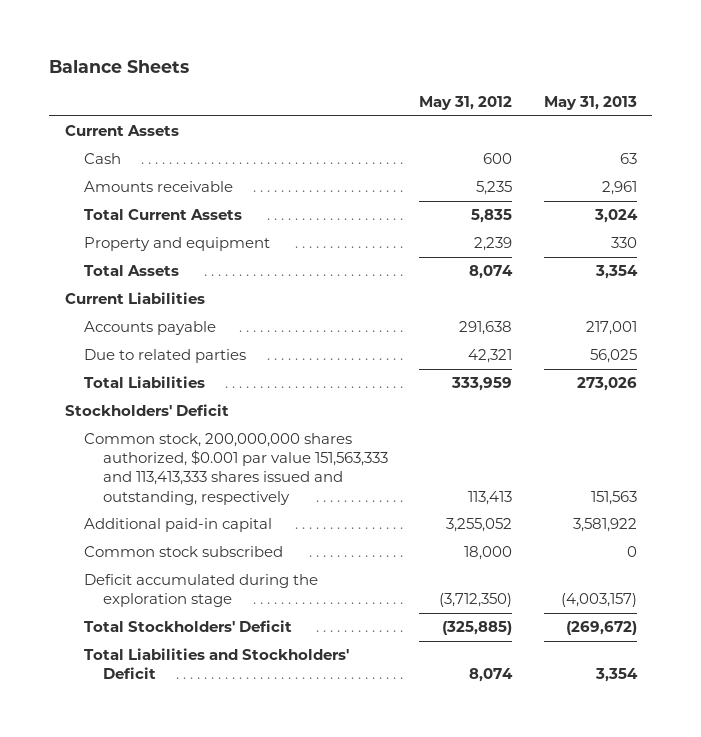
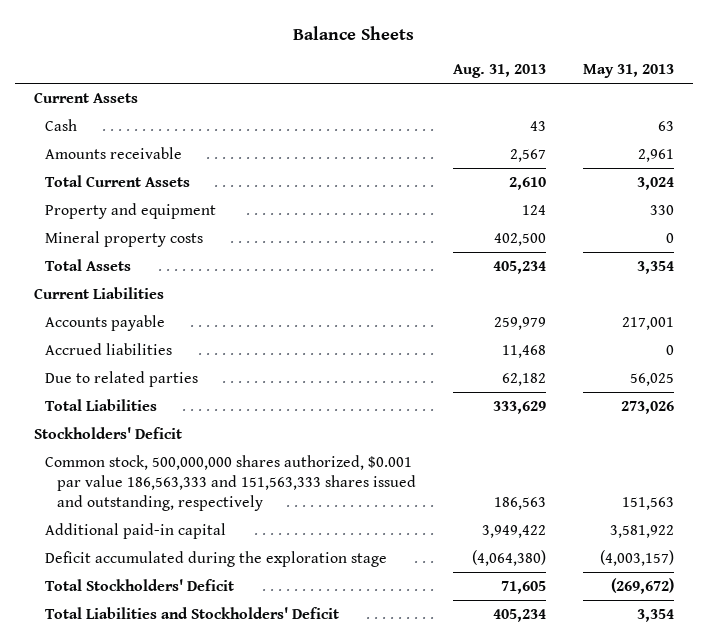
[419,96,513,111] May 31, 2012 -> none
none -> [452,64,546,79] Aug. 31, 2013
none -> [45,230,204,247] Mineral property costs
none -> [45,342,173,355] Accrued liabilities
[83,433,388,505] Common stock, 200,000,000 shares authorized, $0.001 par value 151,563,333 and 113,413,333 shares issued and outstanding, respectively -> [45,454,416,511] Common stock, 500,000,000 shares authorized, $0.001 par value 186,563,333 and 151,563,333 shares issued and outstanding, respectively
[83,546,283,558] Common stock subscribed -> none

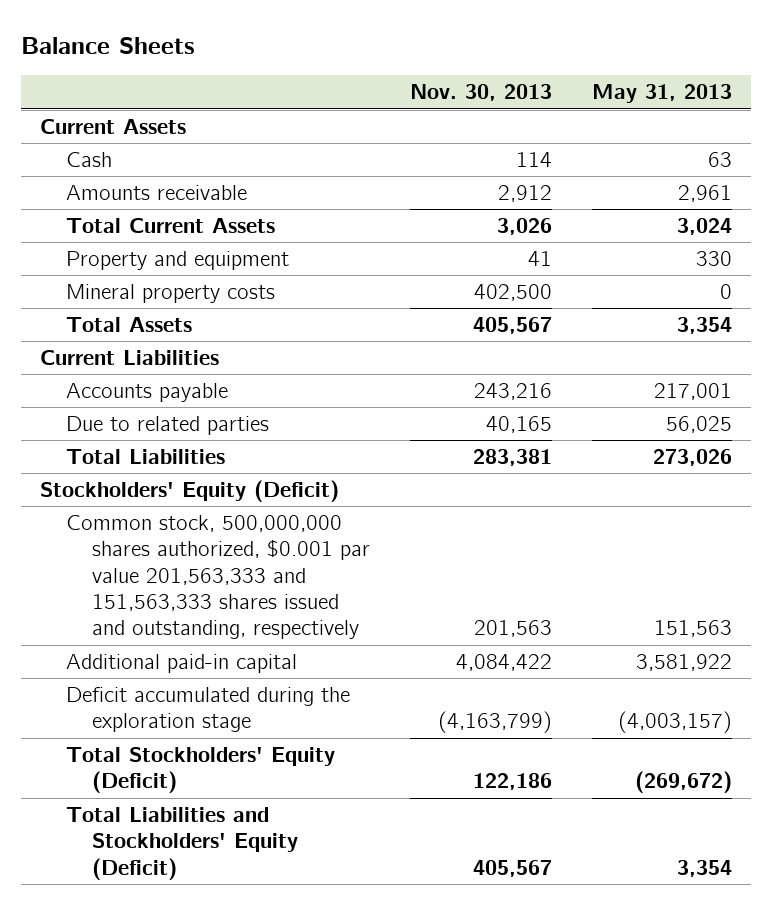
[452,64,546,79] Aug. 31, 2013 -> none
none -> [409,84,552,102] Nov. 30, 2013
[45,342,173,355] Accrued liabilities -> none
[34,426,183,439] Stockholders' Deficit -> [40,480,340,503] Stockholders' Equity (Deficit)
[45,454,416,511] Common stock, 500,000,000 shares authorized, $0.001 par value 186,563,333 and 151,563,333 shares issued and outstanding, respectively -> [66,515,371,640] Common stock, 500,000,000 shares authorized, $0.001 par value 201,563,333 and 151,563,333 shares issued and outstanding, respectively
[45,578,235,591] Total Stockholders' Deficit -> [66,747,336,794] Total Stockholders' Equity (Deficit)
[45,606,340,619] Total Liabilities and Stockholders' Deficit -> [66,807,299,880] Total Liabilities and Stockholders' Equity (Deficit)

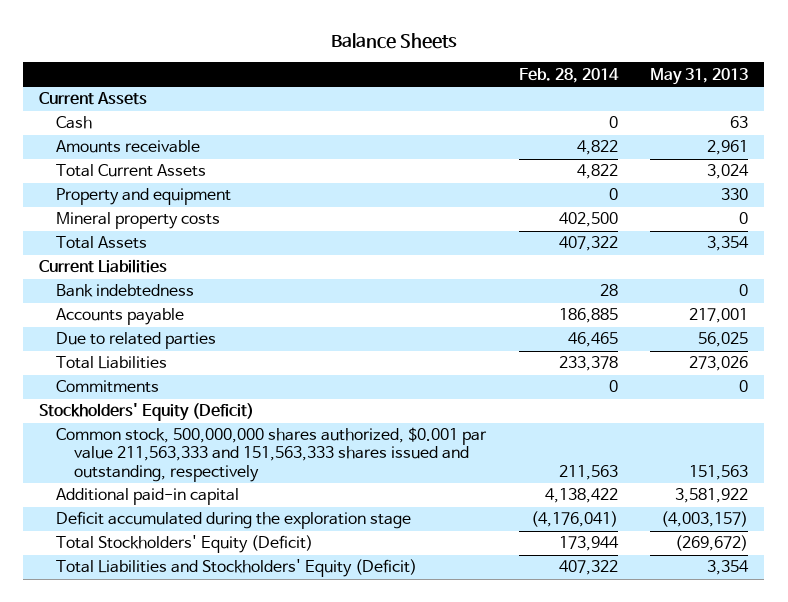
[409,84,552,102] Nov. 30, 2013 -> none
none -> [518,67,619,83] Feb. 28, 2014
none -> [56,284,195,298] Bank indebtedness
none -> [56,380,160,394] Commitments
[66,515,371,640] Common stock, 500,000,000 shares authorized, $0.001 par value 201,563,333 and 151,563,333 shares issued and outstanding, respectively -> [56,427,488,482] Common stock, 500,000,000 shares authorized, $0.001 par value 211,563,333 and 151,563,333 shares issued and outstanding, respectively

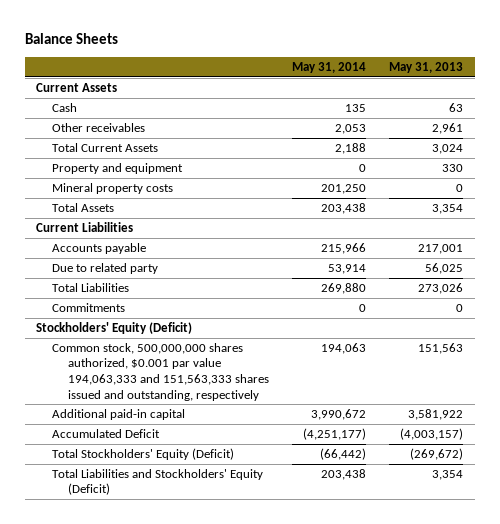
[518,67,619,83] Feb. 28, 2014 -> none
none -> [292,62,367,74] May 31, 2014
[56,140,201,154] Amounts receivable -> [52,122,146,132] Other receivables
[56,284,195,298] Bank indebtedness -> none
[56,332,217,350] Due to related parties -> [52,262,159,274] Due to related party
[56,427,488,482] Common stock, 500,000,000 shares authorized, $0.001 par value 211,563,333 and 151,563,333 shares issued and outstanding, respectively -> [52,342,270,401] Common stock, 500,000,000 shares authorized, $0.001 par value 194,063,333 and 151,563,333 shares issued and outstanding, respectively
[56,511,412,530] Deficit accumulated during the exploration stage -> [52,428,161,438] Accumulated Deficit

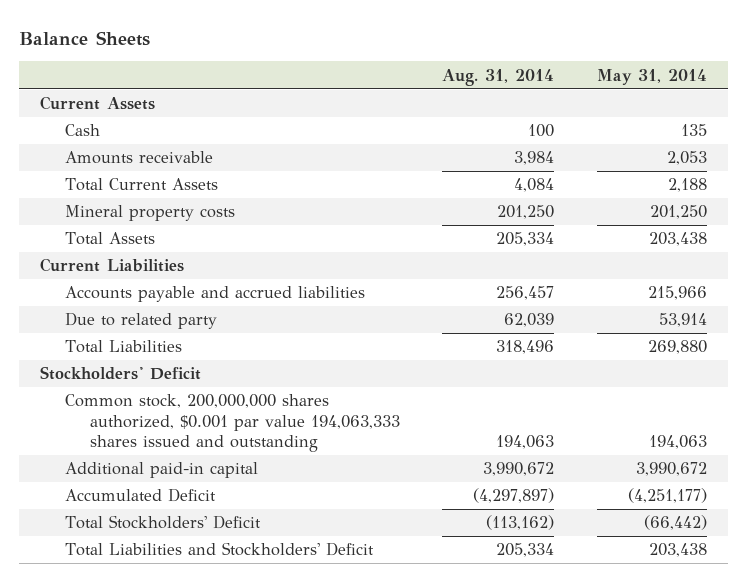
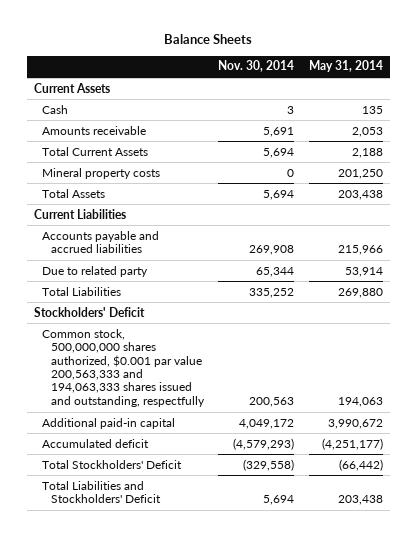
[442,68,555,86] Aug. 31, 2014 -> none
none -> [218,60,295,73] Nov. 30, 2014
[64,394,400,453] Common stock, 200,000,000 shares authorized, $0.001 par value 194,063,333 shares issued and outstanding -> [42,328,206,407] Common stock, 500,000,000 shares authorized, $0.001 par value 200,563,333 and 194,063,333 shares issued and outstanding, respectfully
[64,488,216,503] Accumulated Deficit -> [42,438,150,448] Accumulated deficit

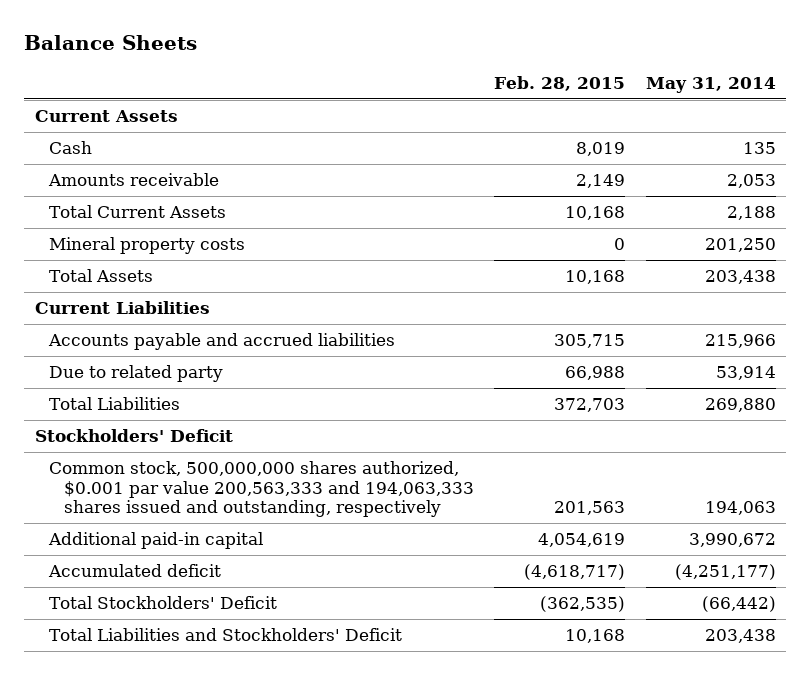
[218,60,295,73] Nov. 30, 2014 -> none
none -> [494,76,626,92] Feb. 28, 2015
[42,328,206,407] Common stock, 500,000,000 shares authorized, $0.001 par value 200,563,333 and 194,063,333 shares issued and outstanding, respectfully -> [49,460,474,518] Common stock, 500,000,000 shares authorized, $0.001 par value 200,563,333 and 194,063,333 shares issued and outstanding, respectively

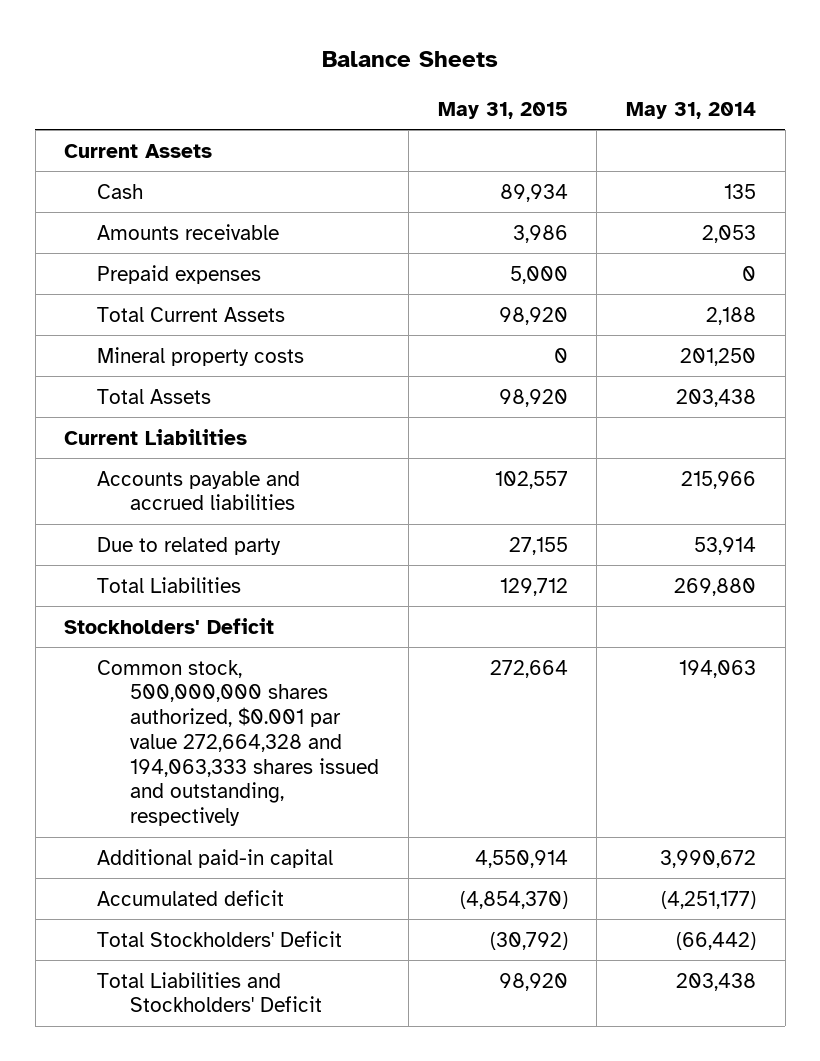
[494,76,626,92] Feb. 28, 2015 -> none
none -> [437,101,568,119] May 31, 2015
none -> [97,264,262,284] Prepaid expenses
[49,460,474,518] Common stock, 500,000,000 shares authorized, $0.001 par value 200,563,333 and 194,063,333 shares issued and outstanding, respectively -> [97,659,380,827] Common stock, 500,000,000 shares authorized, $0.001 par value 272,664,328 and 194,063,333 shares issued and outstanding, respectively

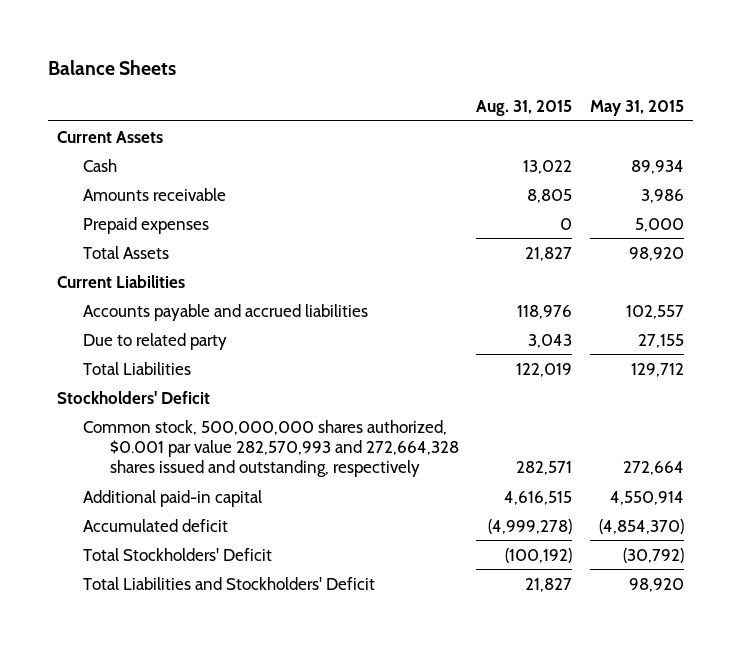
[625,101,756,119] May 31, 2014 -> none
none -> [476,100,573,117] Aug. 31, 2015
[97,306,286,322] Total Current Assets -> none
[97,346,305,366] Mineral property costs -> none
[97,659,380,827] Common stock, 500,000,000 shares authorized, $0.001 par value 272,664,328 and 194,063,333 shares issued and outstanding, respectively -> [83,419,459,477] Common stock, 500,000,000 shares authorized, $0.001 par value 282,570,993 and 272,664,328 shares issued and outstanding, respectively

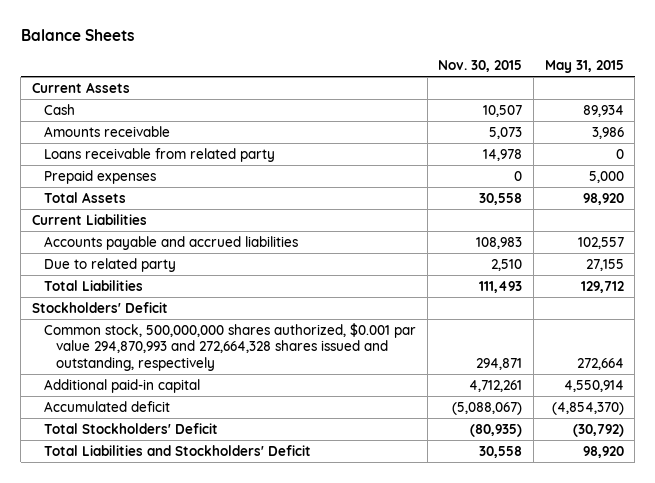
[476,100,573,117] Aug. 31, 2015 -> none
none -> [438,60,523,73] Nov. 30, 2015
none -> [43,147,275,162] Loans receivable from related party
[83,419,459,477] Common stock, 500,000,000 shares authorized, $0.001 par value 282,570,993 and 272,664,328 shares issued and outstanding, respectively -> [43,322,416,372] Common stock, 500,000,000 shares authorized, $0.001 par value 294,870,993 and 272,664,328 shares issued and outstanding, respectively

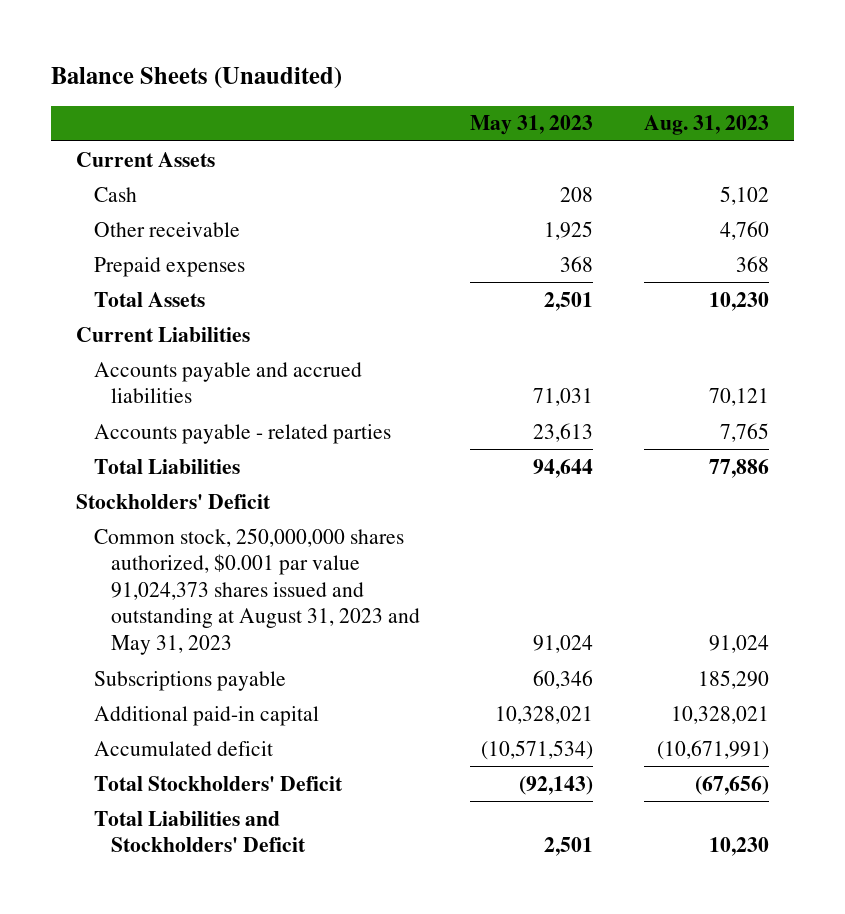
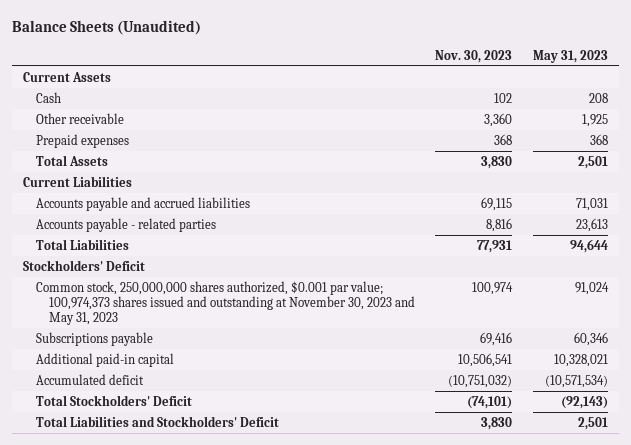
[643,115,769,136] Aug. 31, 2023 -> none
none -> [435,49,513,63] Nov. 30, 2023
[93,527,421,655] Common stock, 250,000,000 shares authorized, $0.001 par value 91,024,373 shares issued and outstanding at August 31, 2023 and May 31, 2023 -> [35,280,415,326] Common stock, 250,000,000 shares authorized, $0.001 par value; 100,974,373 shares issued and outstanding at November 30, 2023 and May 31, 2023

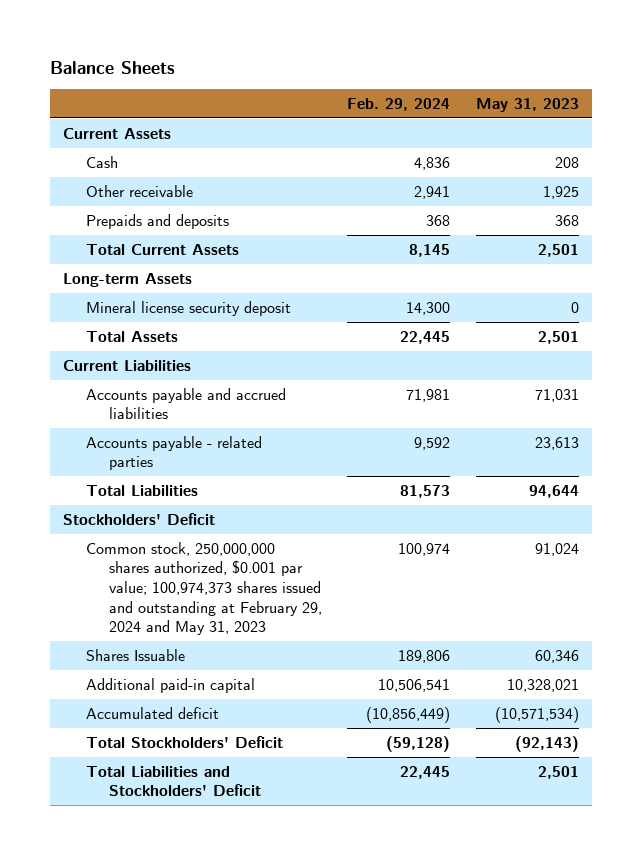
[12,20,202,36] Balance Sheets (Unaudited) -> [49,60,175,74] Balance Sheets
[435,49,513,63] Nov. 30, 2023 -> none
none -> [347,97,451,111] Feb. 29, 2024
[35,133,129,148] Prepaid expenses -> [85,213,229,229] Prepaids and deposits
none -> [85,243,239,255] Total Current Assets
none -> [62,272,192,287] Long-term Assets
none -> [85,300,291,316] Mineral license security deposit
[35,280,415,326] Common stock, 250,000,000 shares authorized, $0.001 par value; 100,974,373 shares issued and outstanding at November 30, 2023 and May 31, 2023 -> [85,541,322,636] Common stock, 250,000,000 shares authorized, $0.001 par value; 100,974,373 shares issued and outstanding at February 29, 2024 and May 31, 2023
[35,331,153,346] Subscriptions payable -> [85,648,185,661] Shares Issuable

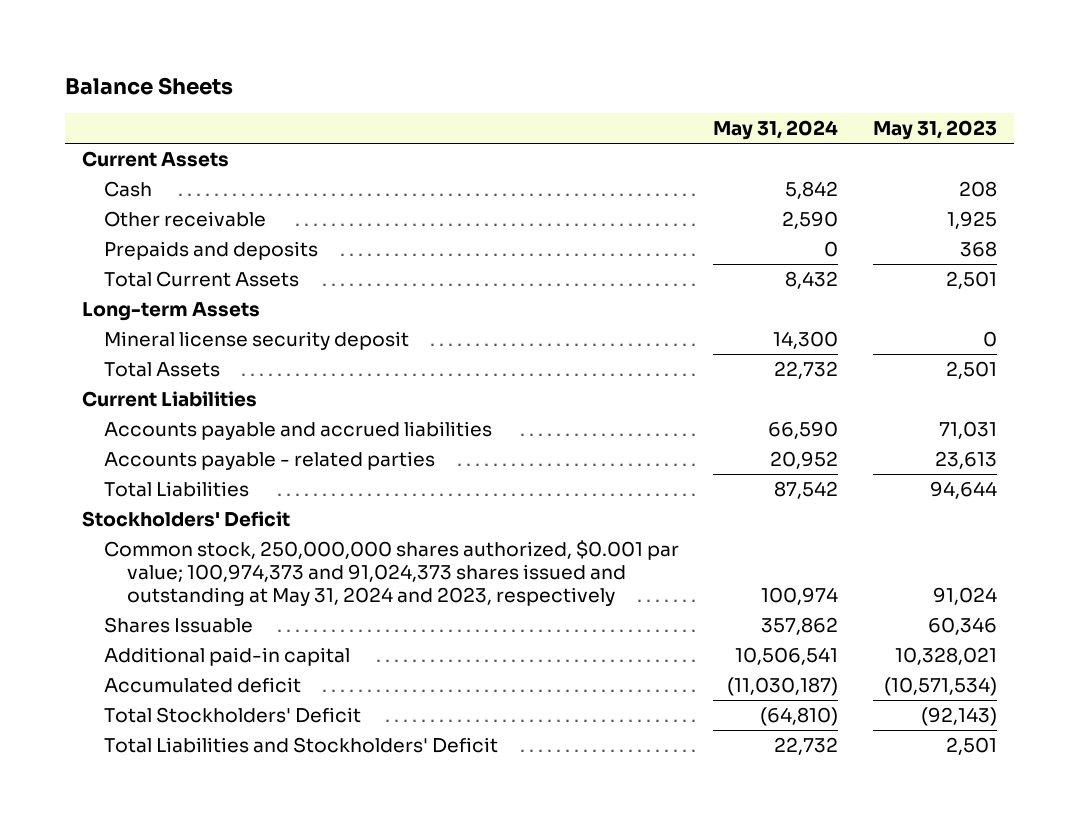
[347,97,451,111] Feb. 29, 2024 -> none
none -> [713,119,839,140] May 31, 2024
[85,541,322,636] Common stock, 250,000,000 shares authorized, $0.001 par value; 100,974,373 shares issued and outstanding at February 29, 2024 and May 31, 2023 -> [104,540,680,606] Common stock, 250,000,000 shares authorized, $0.001 par value; 100,974,373 and 91,024,373 shares issued and outstanding at May 31, 2024 and 2023, respectively

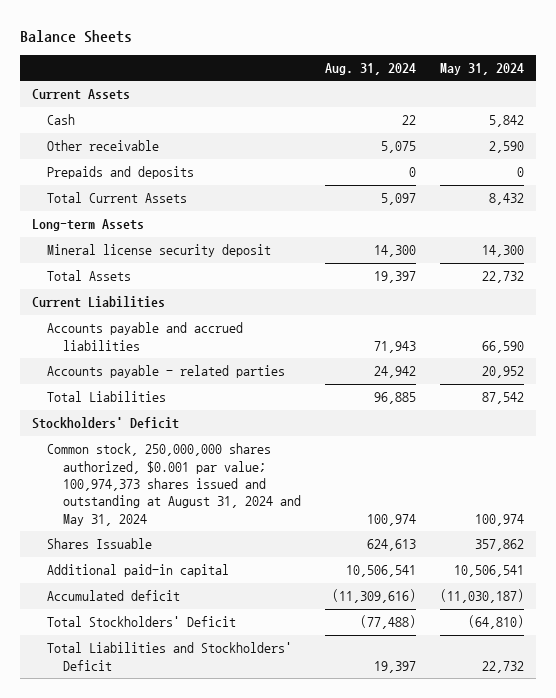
[872,119,997,140] May 31, 2023 -> none
none -> [324,62,416,75] Aug. 31, 2024
[104,540,680,606] Common stock, 250,000,000 shares authorized, $0.001 par value; 100,974,373 and 91,024,373 shares issued and outstanding at May 31, 2024 and 2023, respectively -> [47,443,301,526] Common stock, 250,000,000 shares authorized, $0.001 par value; 100,974,373 shares issued and outstanding at August 31, 2024 and May 31, 2024

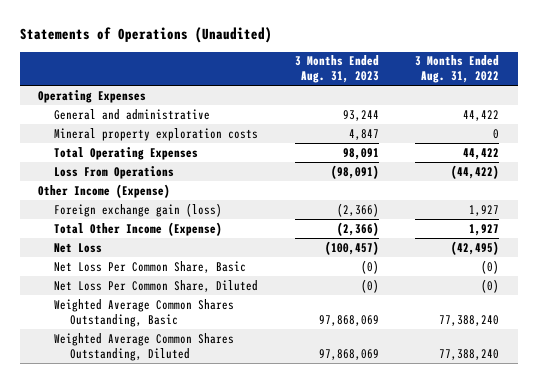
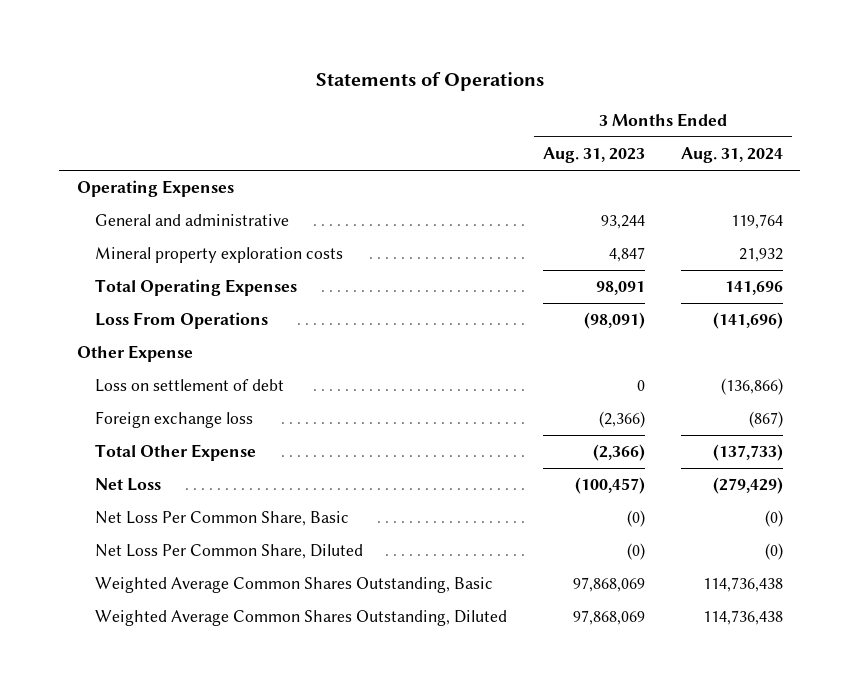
[19,27,272,44] Statements of Operations (Unaudited) -> [315,72,544,92] Statements of Operations
[415,55,500,84] 3 Months Ended Aug. 31, 2022 -> none
none -> [680,147,783,164] Aug. 31, 2024
[38,183,171,198] Other Income (Expense) -> [76,345,193,363] Other Expense
none -> [94,379,284,393] Loss on settlement of debt
[54,202,223,217] Foreign exchange gain (loss) -> [94,411,253,429] Foreign exchange loss
[54,221,223,236] Total Other Income (Expense) -> [94,444,256,462] Total Other Expense

